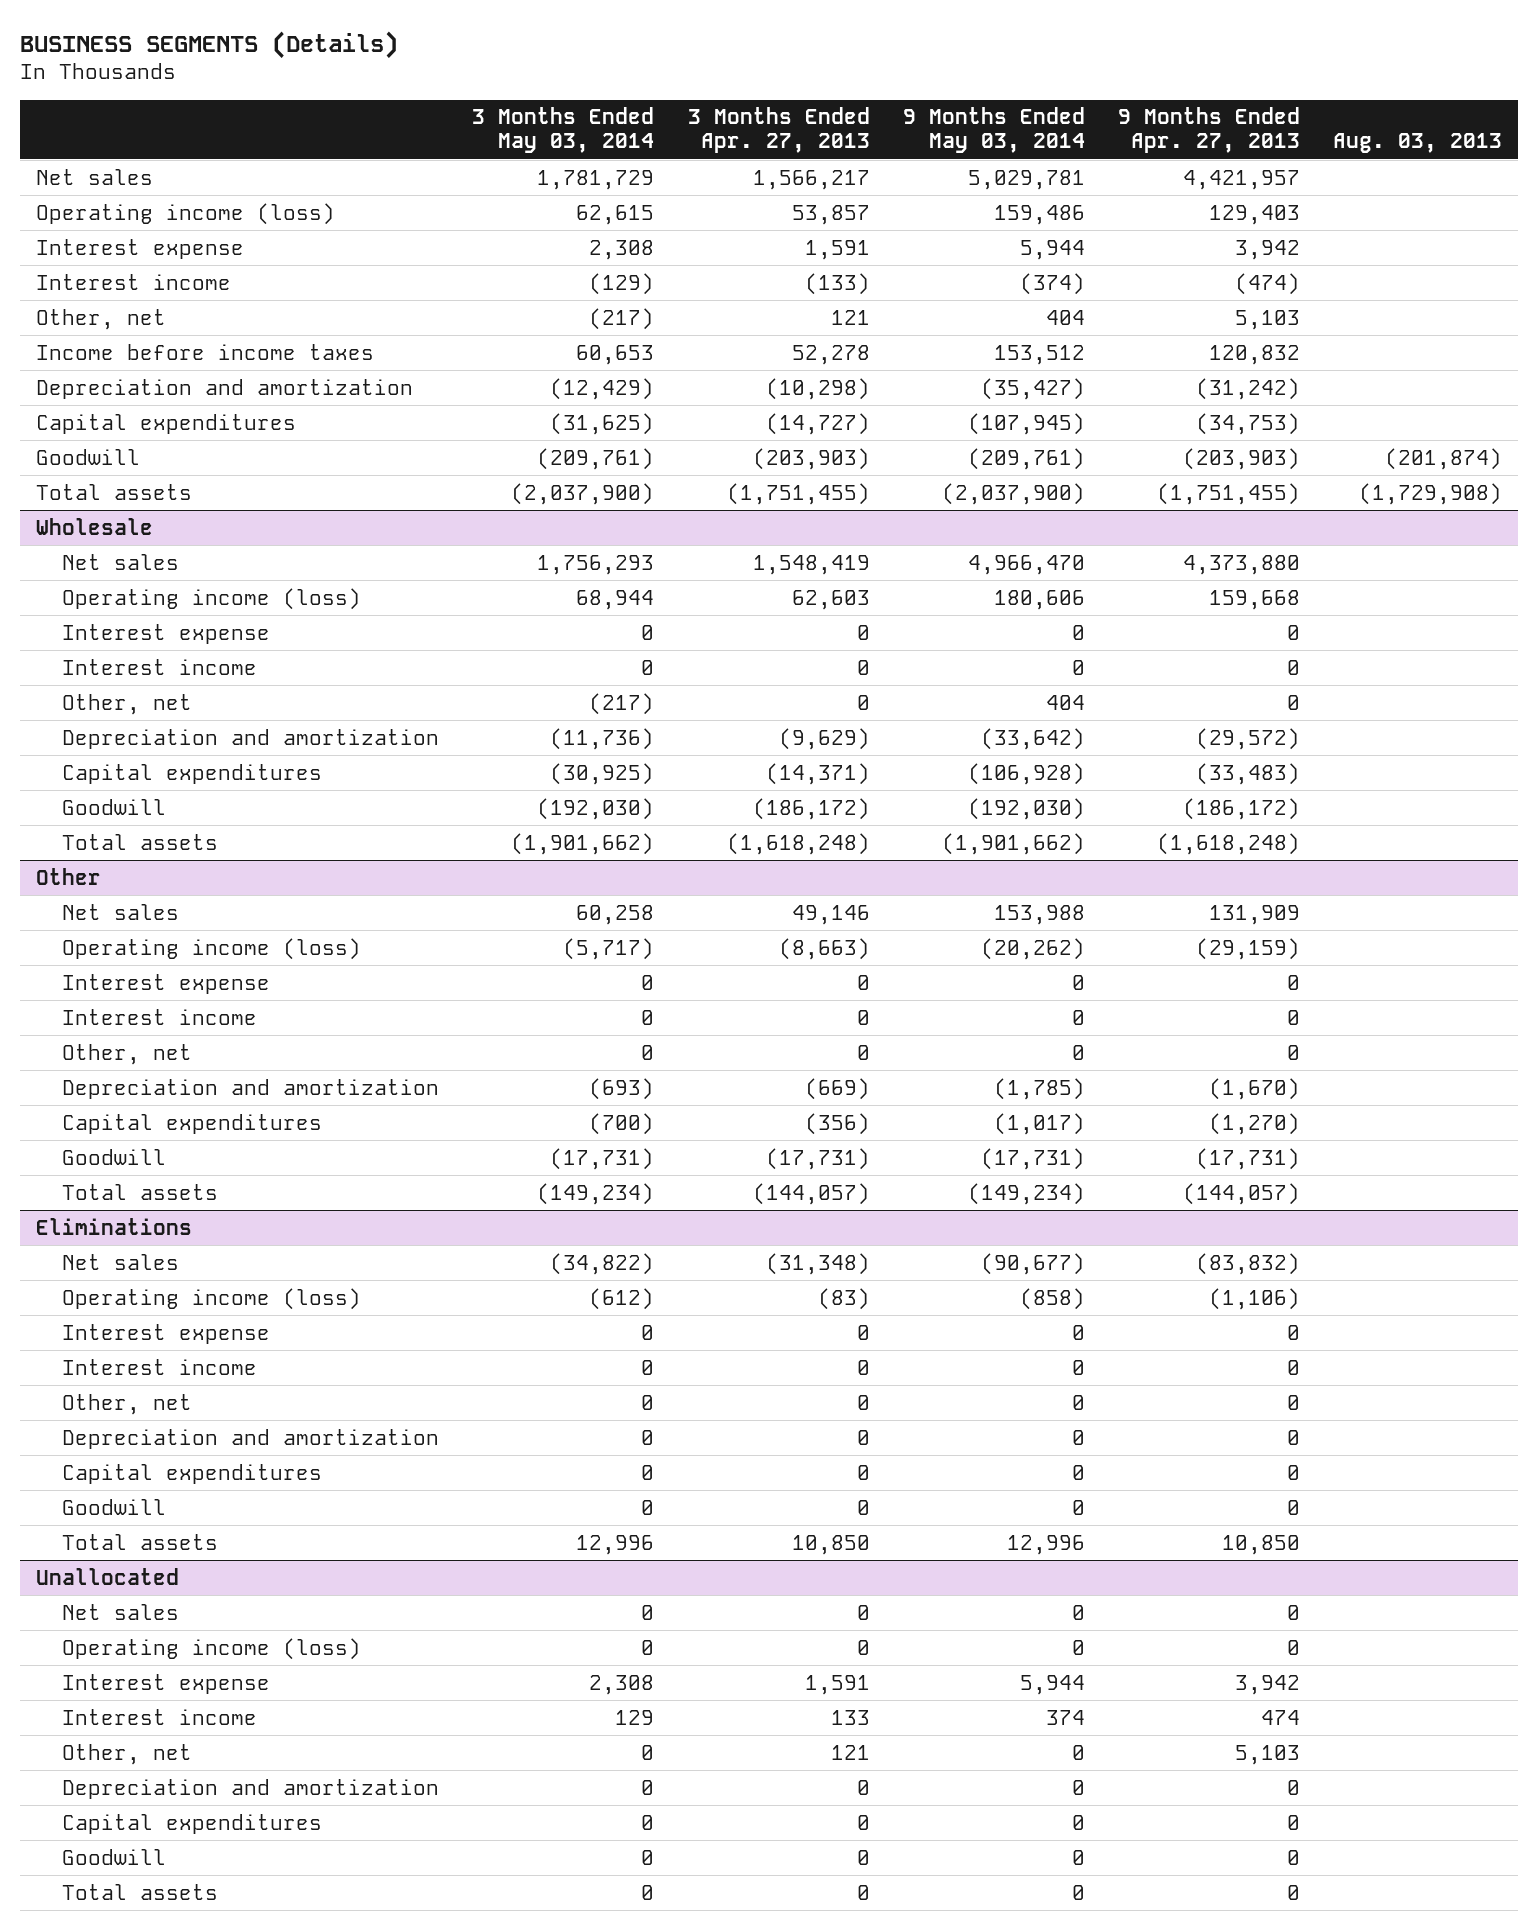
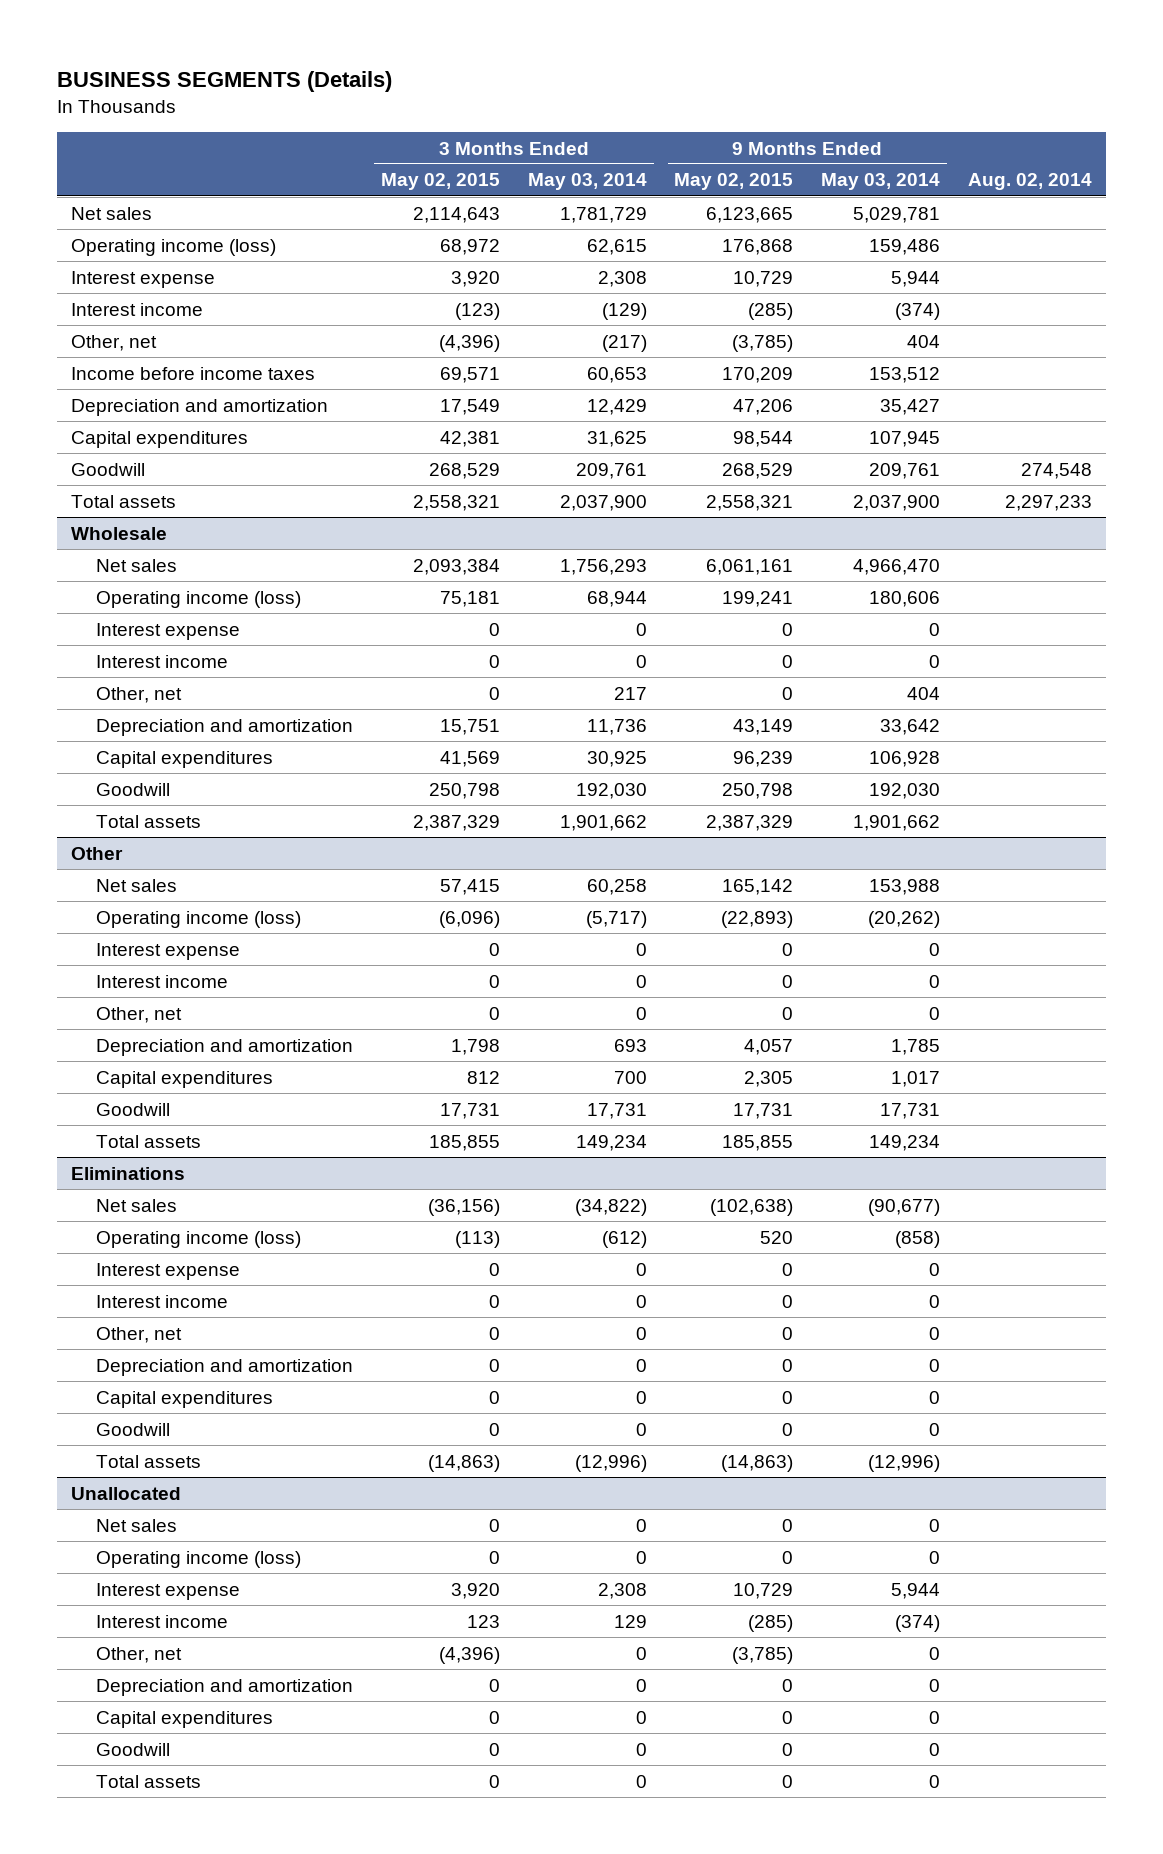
[687,107,870,154] 3 Months Ended Apr. 27, 2013 -> none
[1117,107,1300,154] 9 Months Ended Apr. 27, 2013 -> none
[1332,133,1502,154] Aug. 03, 2013 -> none
none -> [381,173,501,191] May 02, 2015
none -> [674,173,794,191] May 02, 2015
none -> [967,173,1092,191] Aug. 02, 2014
[550,377,655,400] (12,429) -> [586,398,647,415] 12,429
[980,377,1085,400] (35,427) -> [880,398,941,415] 35,427
[550,412,655,435] (31,625) -> [586,430,647,447] 31,625
[967,412,1085,435] (107,945) -> [869,430,941,447] 107,945
[537,447,655,470] (209,761) -> [575,462,647,479] 209,761
[967,447,1085,470] (209,761) -> [869,462,941,479] 209,761
[511,482,655,505] (2,037,900) -> [559,494,647,511] 2,037,900
[941,482,1085,505] (2,037,900) -> [853,494,941,511] 2,037,900
[589,692,655,715] (217) -> [613,686,647,700] 217
[550,727,655,750] (11,736) -> [586,718,647,735] 11,736
[980,727,1085,750] (33,642) -> [880,718,941,735] 33,642
[550,762,655,785] (30,925) -> [586,750,647,767] 30,925
[967,762,1085,785] (106,928) -> [869,750,941,767] 106,928
[537,797,655,820] (192,030) -> [575,782,647,799] 192,030
[967,797,1085,820] (192,030) -> [869,782,941,799] 192,030
[511,832,655,855] (1,901,662) -> [559,814,647,831] 1,901,662
[941,832,1085,855] (1,901,662) -> [853,814,941,831] 1,901,662
[589,1077,655,1100] (693) -> [613,1038,647,1052] 693
[993,1077,1085,1100] (1,785) -> [891,1038,941,1055] 1,785
[589,1112,655,1135] (700) -> [613,1070,647,1084] 700
[993,1112,1085,1135] (1,017) -> [891,1070,941,1087] 1,017
[550,1147,655,1170] (17,731) -> [586,1102,647,1119] 17,731
[980,1147,1085,1170] (17,731) -> [880,1102,941,1119] 17,731
[537,1182,655,1205] (149,234) -> [575,1134,647,1151] 149,234
[967,1182,1085,1205] (149,234) -> [869,1134,941,1151] 149,234
[576,1534,655,1555] 12,996 -> [574,1454,647,1472] (12,996)
[1006,1534,1085,1555] 12,996 -> [868,1454,941,1472] (12,996)
[1045,1709,1085,1725] 374 -> [895,1614,941,1632] (374)

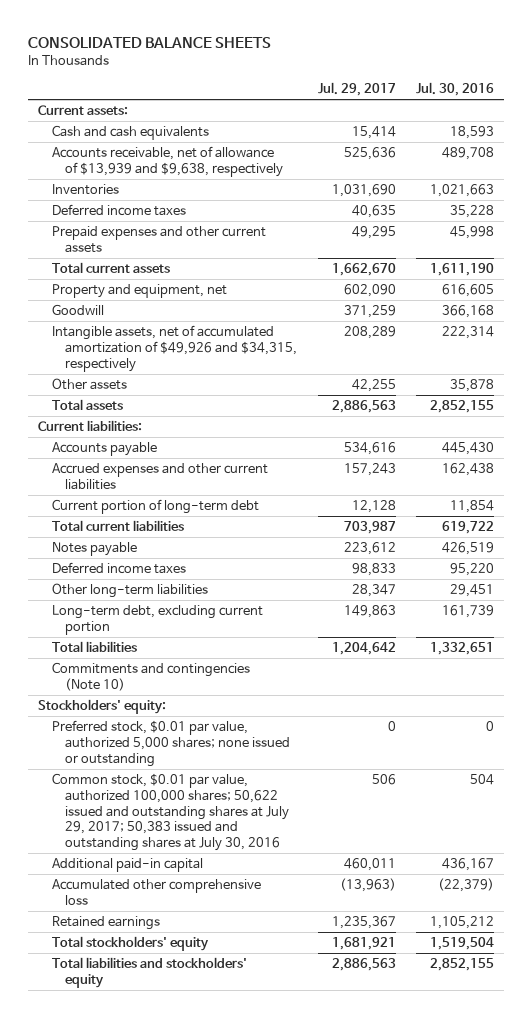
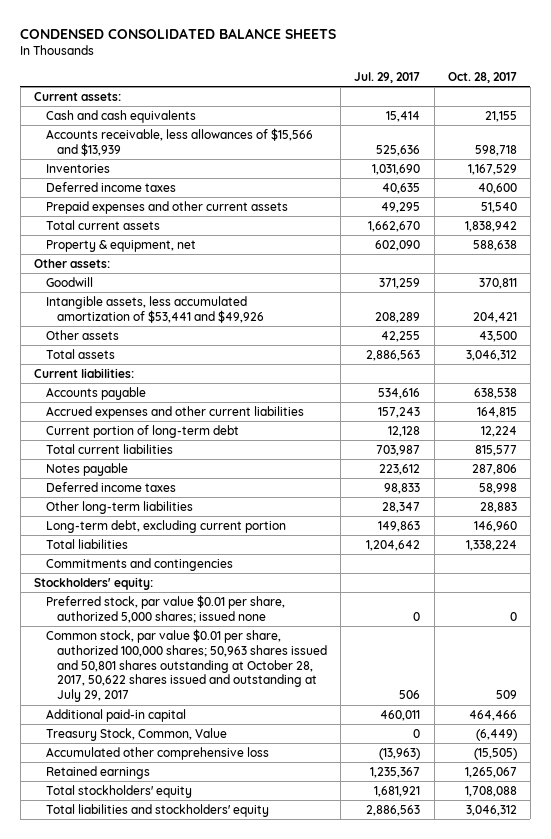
[27,36,271,48] CONSOLIDATED BALANCE SHEETS -> [20,27,337,39] CONDENSED CONSOLIDATED BALANCE SHEETS
[415,82,494,97] Jul. 30, 2016 -> none
none -> [447,71,517,83] Oct. 28, 2017
[51,146,284,178] Accounts receivable, net of allowance of $13,939 and $9,638, respectively -> [45,127,313,156] Accounts receivable, less allowances of $15,566 and $13,939
[51,284,227,299] Property and equipment, net -> [45,239,196,252] Property & equipment, net
none -> [33,258,110,268] Other assets:
[51,325,298,372] Intangible assets, net of accumulated amortization of $49,926 and $34,315, respectively -> [45,295,265,323] Intangible assets, less accumulated amortization of $53,441 and $49,926
[51,662,250,692] Commitments and contingencies (Note 10) -> [45,557,233,571] Commitments and contingencies
[51,720,291,767] Preferred stock, $0.01 par value, authorized 5,000 shares; none issued or outstanding -> [45,594,285,623] Preferred stock, par value $0.01 per share, authorized 5,000 shares; issued none
[51,773,290,852] Common stock, $0.01 par value, authorized 100,000 shares; 50,622 issued and outstanding shares at July 29, 2017; 50,383 issued and outstanding shares at July 30, 2016 -> [45,628,328,703] Common stock, par value $0.01 per share, authorized 100,000 shares; 50,963 shares issued and 50,801 shares outstanding at October 28, 2017, 50,622 shares issued and outstanding at July 29, 2017
none -> [45,727,227,741] Treasury Stock, Common, Value

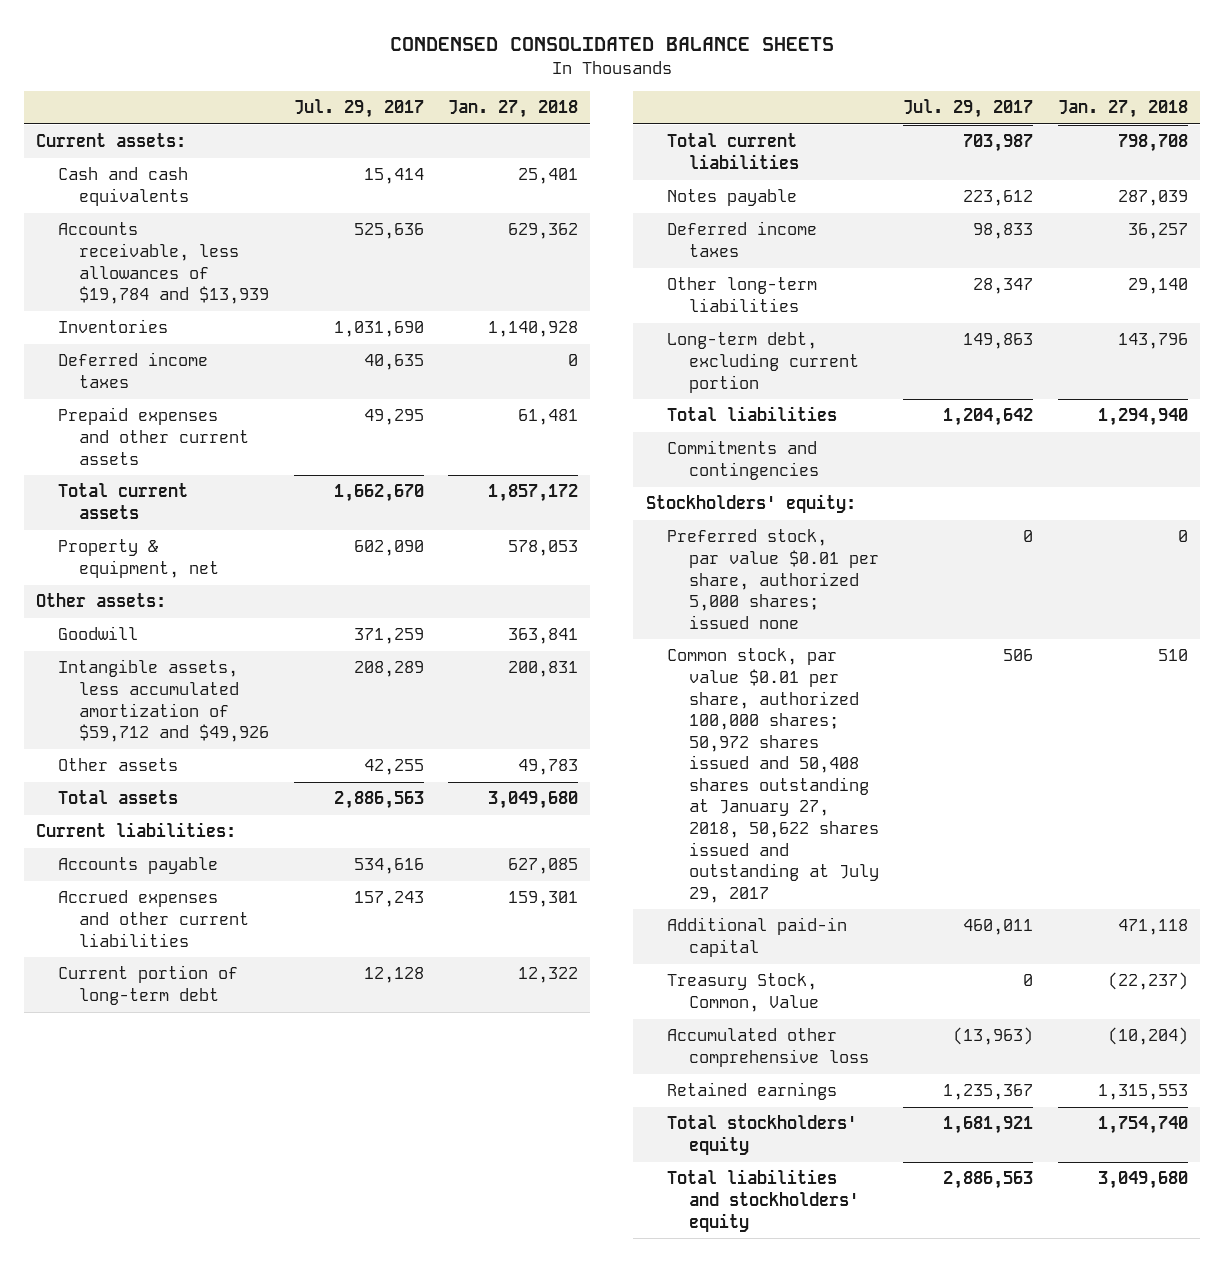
[447,71,517,83] Oct. 28, 2017 -> none
none -> [448,100,579,119] Jan. 27, 2018
[45,127,313,156] Accounts receivable, less allowances of $15,566 and $13,939 -> [57,222,270,305] Accounts receivable, less allowances of $19,784 and $13,939
[45,295,265,323] Intangible assets, less accumulated amortization of $53,441 and $49,926 -> [57,659,270,743] Intangible assets, less accumulated amortization of $59,712 and $49,926
[45,628,328,703] Common stock, par value $0.01 per share, authorized 100,000 shares; 50,963 shares issued and 50,801 shares outstanding at October 28, 2017, 50,622 shares issued and outstanding at July 29, 2017 -> [667,648,879,903] Common stock, par value $0.01 per share, authorized 100,000 shares; 50,972 shares issued and 50,408 shares outstanding at January 27, 2018, 50,622 shares issued and outstanding at July 29, 2017

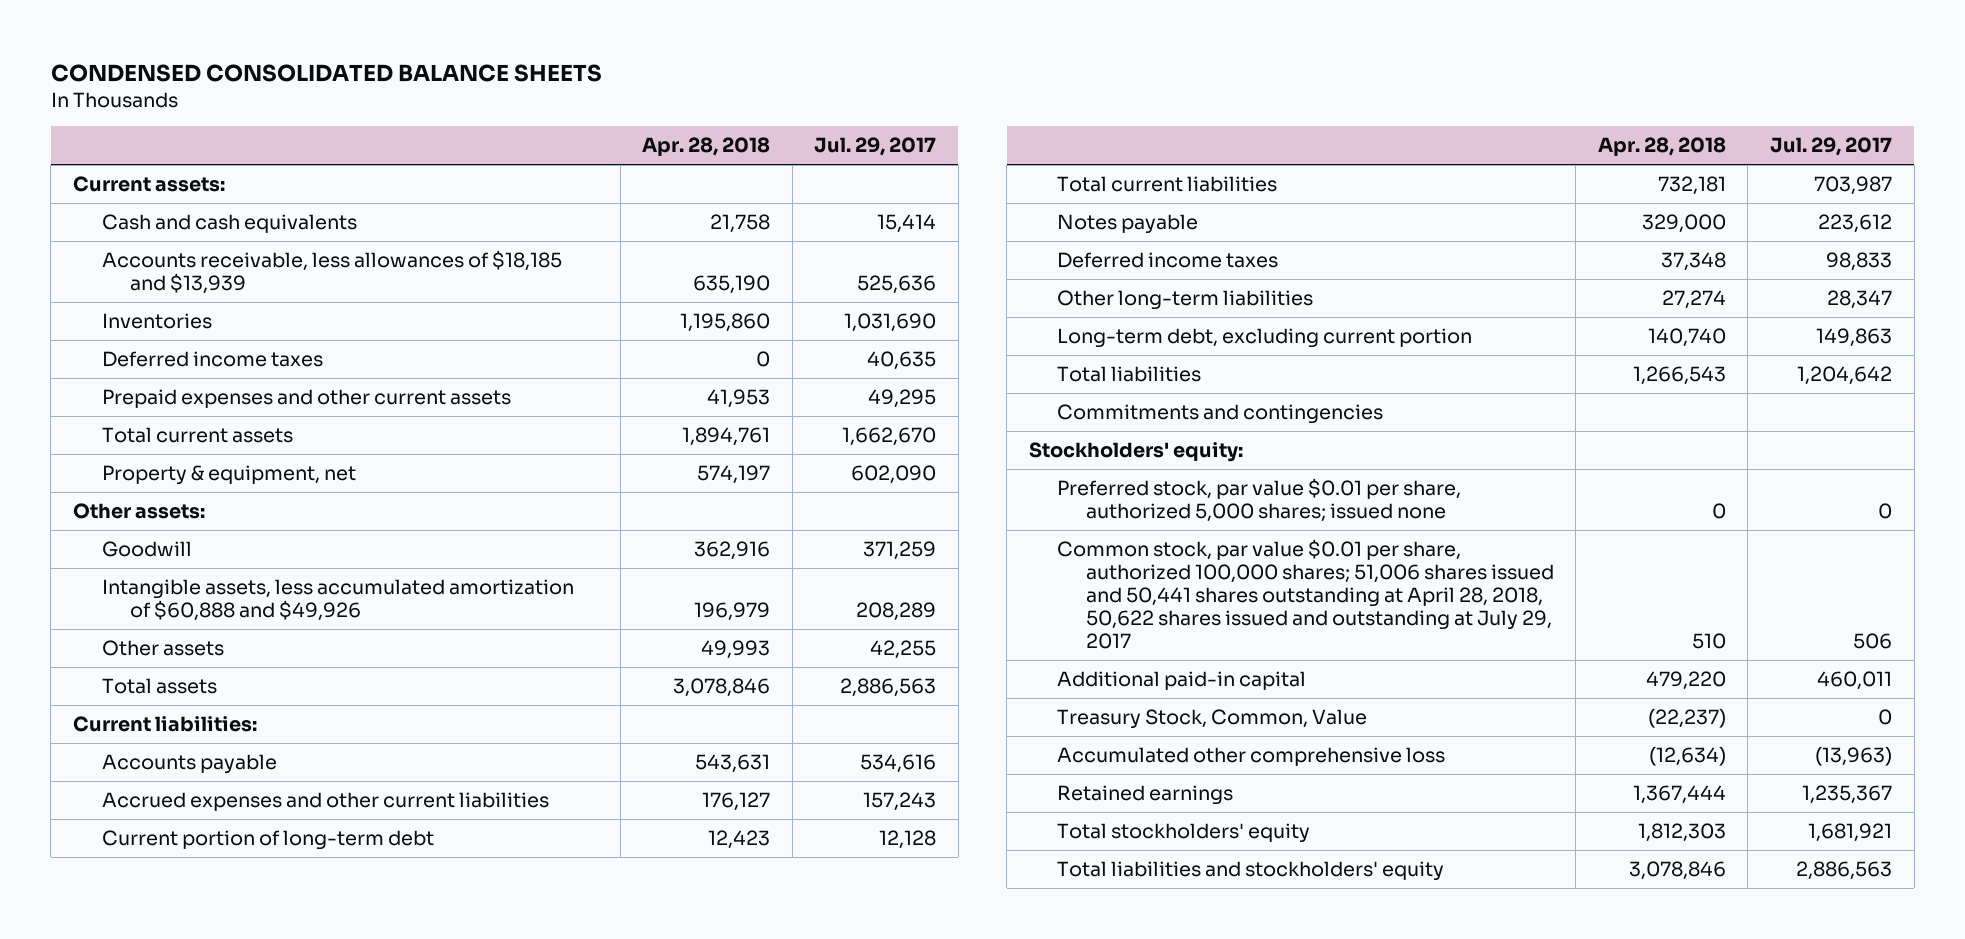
[448,100,579,119] Jan. 27, 2018 -> none
none -> [642,137,771,157] Apr. 28, 2018
[57,222,270,305] Accounts receivable, less allowances of $19,784 and $13,939 -> [101,249,562,294] Accounts receivable, less allowances of $18,185 and $13,939
[57,659,270,743] Intangible assets, less accumulated amortization of $59,712 and $49,926 -> [101,578,574,621] Intangible assets, less accumulated amortization of $60,888 and $49,926
[667,648,879,903] Common stock, par value $0.01 per share, authorized 100,000 shares; 50,972 shares issued and 50,408 shares outstanding at January 27, 2018, 50,622 shares issued and outstanding at July 29, 2017 -> [1057,538,1554,650] Common stock, par value $0.01 per share, authorized 100,000 shares; 51,006 shares issued and 50,441 shares outstanding at April 28, 2018, 50,622 shares issued and outstanding at July 29, 2017

